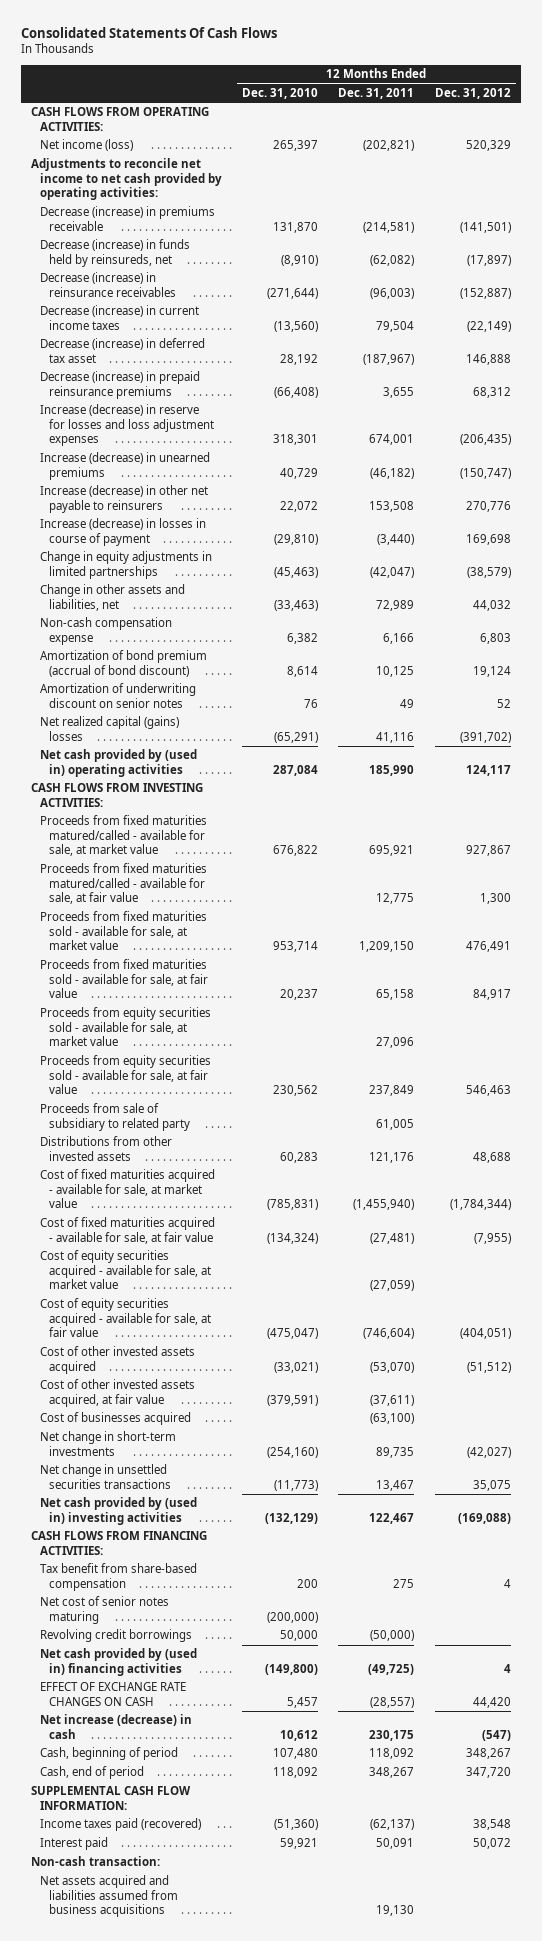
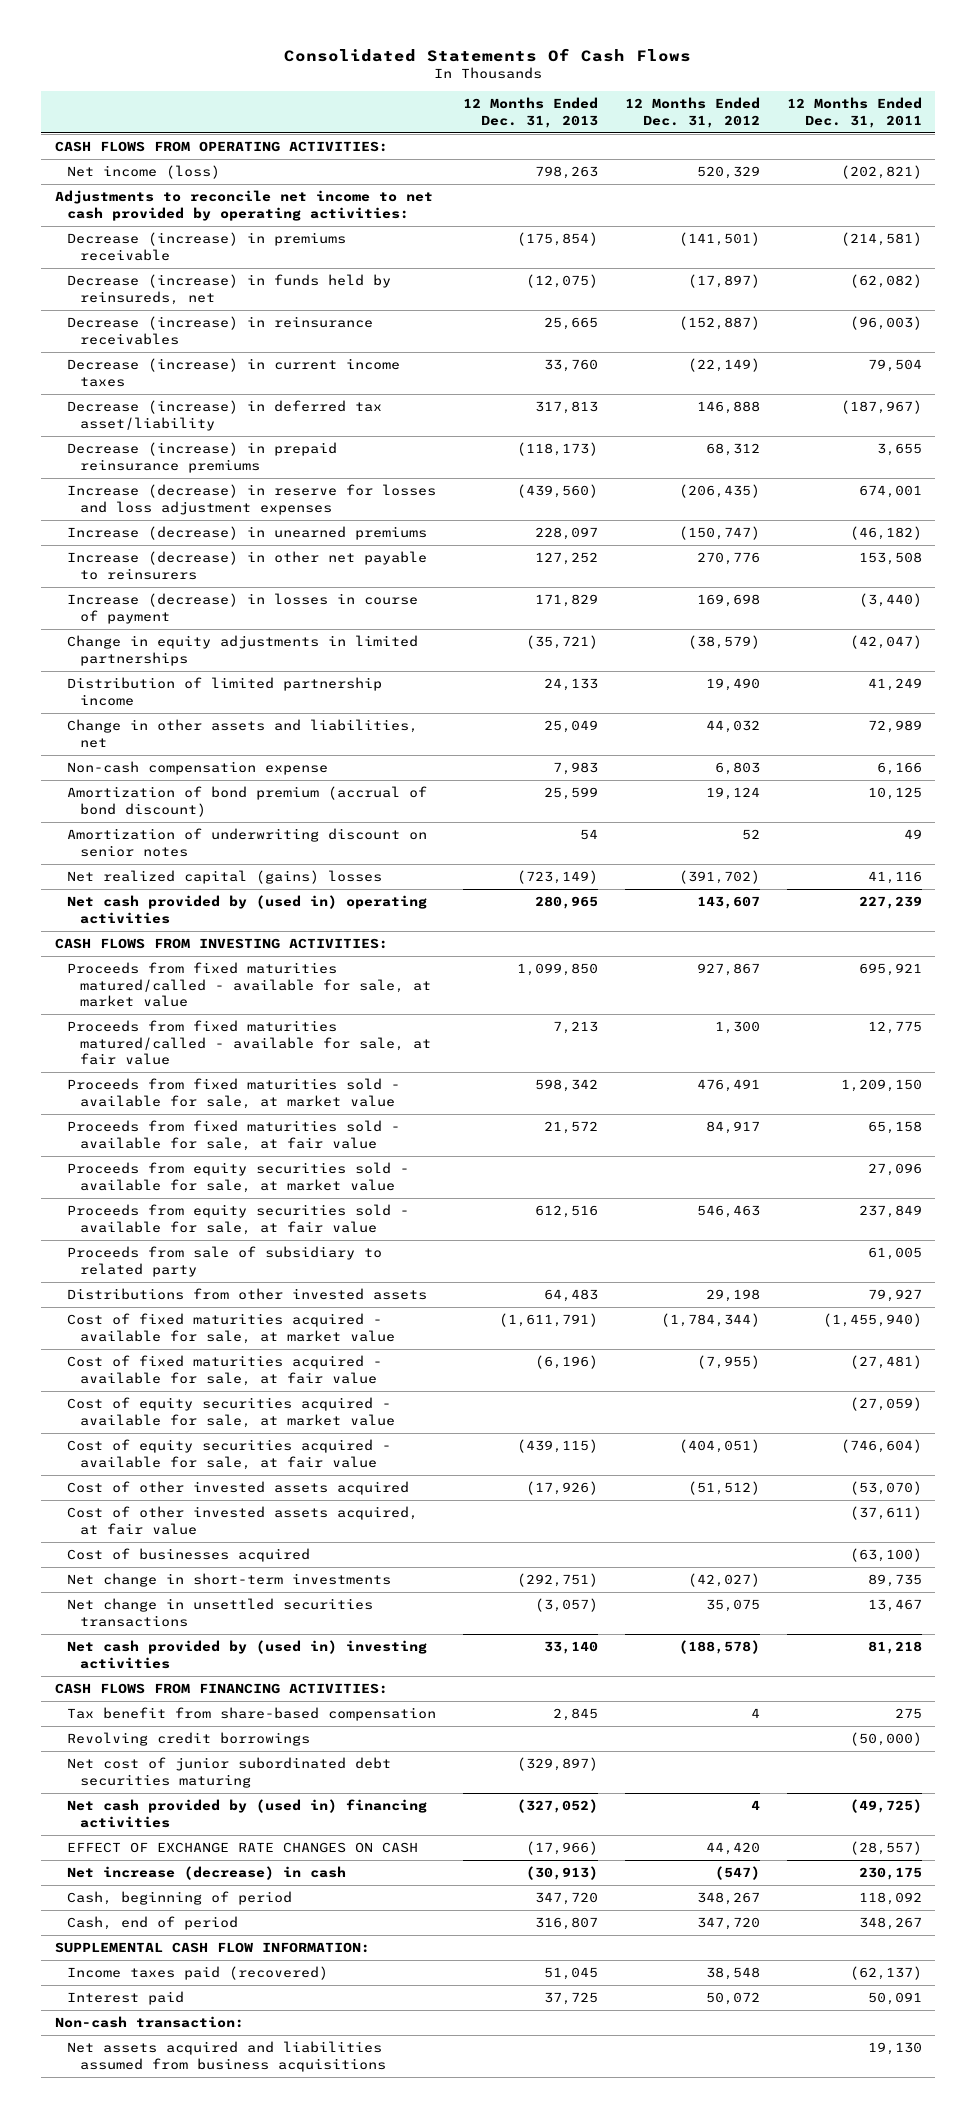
[242,87,319,99] Dec. 31, 2010 -> none
none -> [463,97,599,128] 12 Months Ended Dec. 31, 2013
[39,338,205,363] Decrease (increase) in deferred tax asset -> [67,400,383,431] Decrease (increase) in deferred tax asset/liability
none -> [67,677,383,706] Distribution of limited partnership income
[369,764,415,776] 185,990 -> [858,896,922,910] 227,239
[465,764,511,776] 124,117 -> [696,896,760,910] 143,607
[369,1151,415,1163] 121,176 -> [867,1289,922,1303] 79,927
[472,1151,511,1163] 48,688 -> [705,1289,760,1303] 29,198
[369,1512,415,1524] 122,467 -> [867,1641,922,1655] 81,218
[457,1512,511,1524] (169,088) -> [678,1640,760,1655] (188,578)
[39,1596,169,1624] Net cost of senior notes maturing -> none
none -> [67,1757,392,1788] Net cost of junior subordinated debt securities maturing

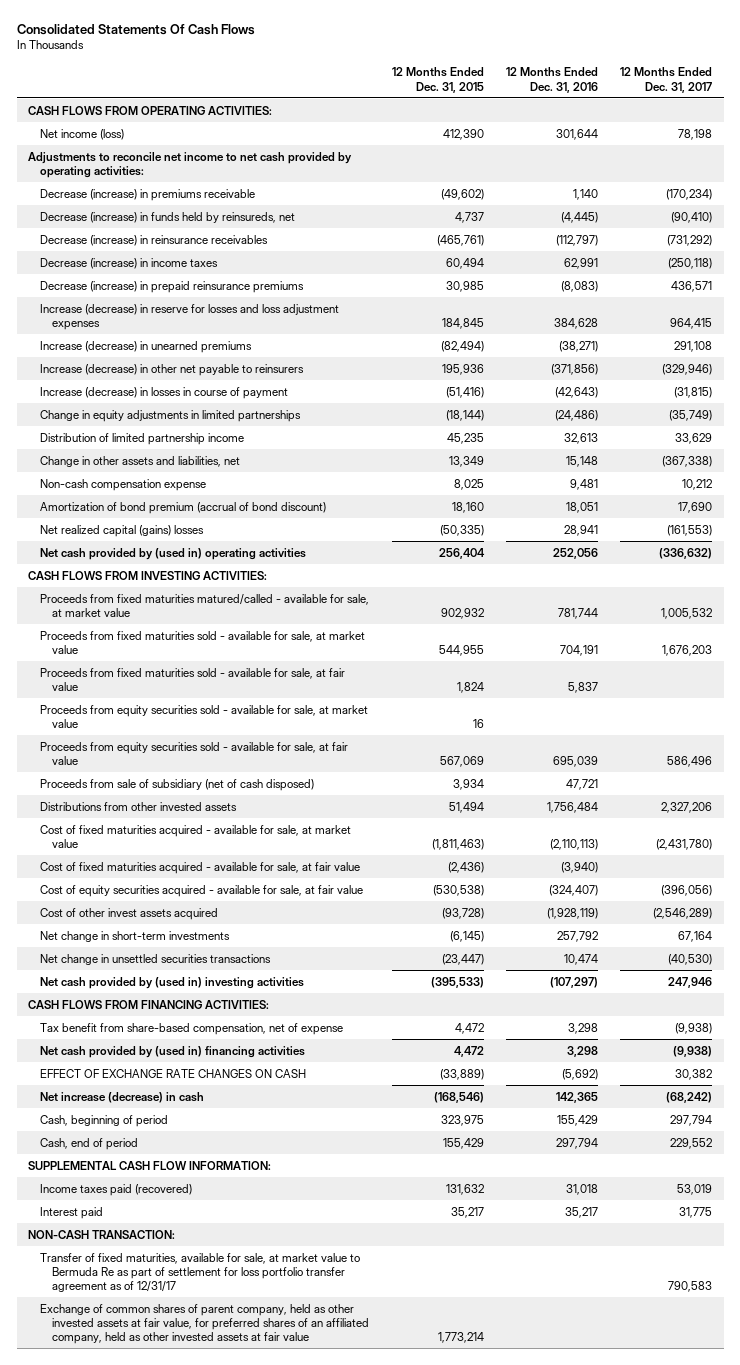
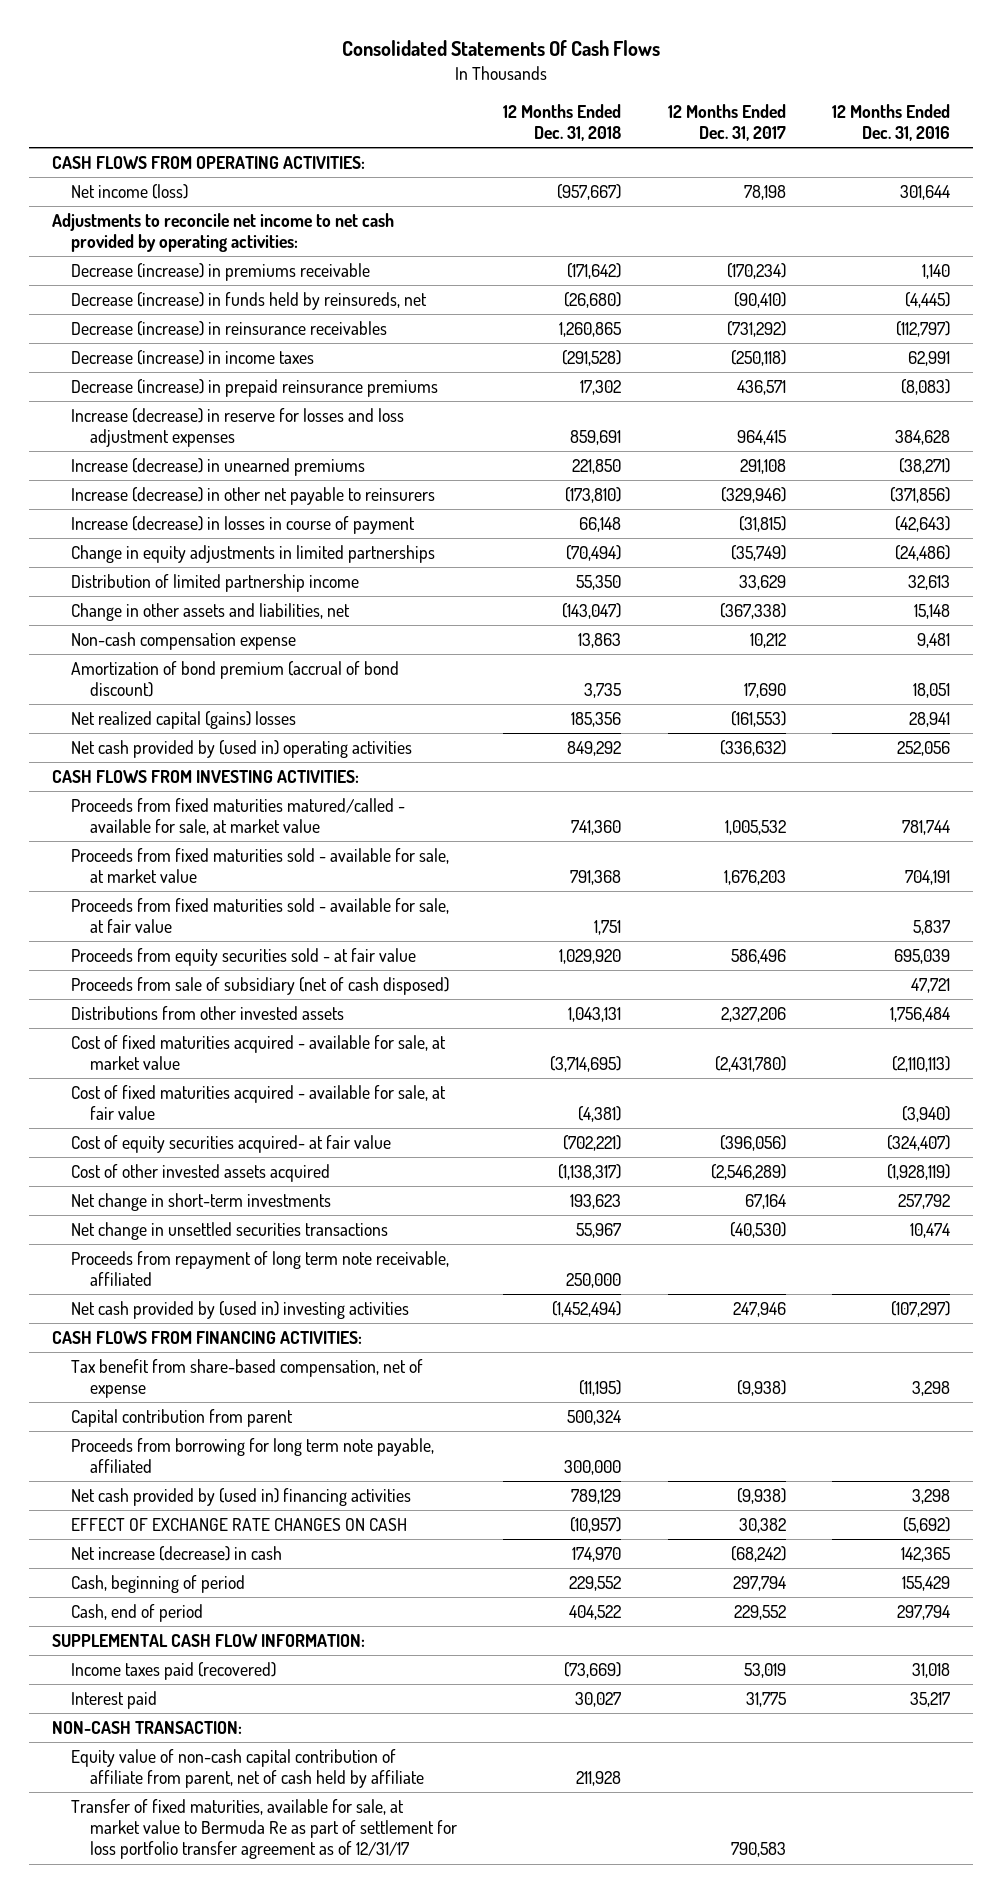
[391,67,484,93] 12 Months Ended Dec. 31, 2015 -> none
none -> [503,103,622,142] 12 Months Ended Dec. 31, 2018
[40,704,369,728] Proceeds from equity securities sold - available for sale, at market value -> none
[40,741,349,765] Proceeds from equity securities sold - available for sale, at fair value -> [71,947,417,966] Proceeds from equity securities sold - at fair value
[40,884,364,897] Cost of equity securities acquired - available for sale, at fair value -> [71,1134,392,1153] Cost of equity securities acquired- at fair value
[40,907,219,920] Cost of other invest assets acquired -> [71,1163,331,1182] Cost of other invested assets acquired
none -> [71,1250,450,1287] Proceeds from repayment of long term note receivable, affiliated
none -> [71,1408,294,1427] Capital contribution from parent
none -> [71,1437,435,1474] Proceeds from borrowing for long term note payable, affiliated
none -> [71,1748,424,1789] Equity value of non-cash capital contribution of affiliate from parent, net of cash held by affiliate
[40,1303,370,1344] Exchange of common shares of parent company, held as other invested assets at fair value, for preferred shares of an affiliated company, held as other invested assets at fair value -> none

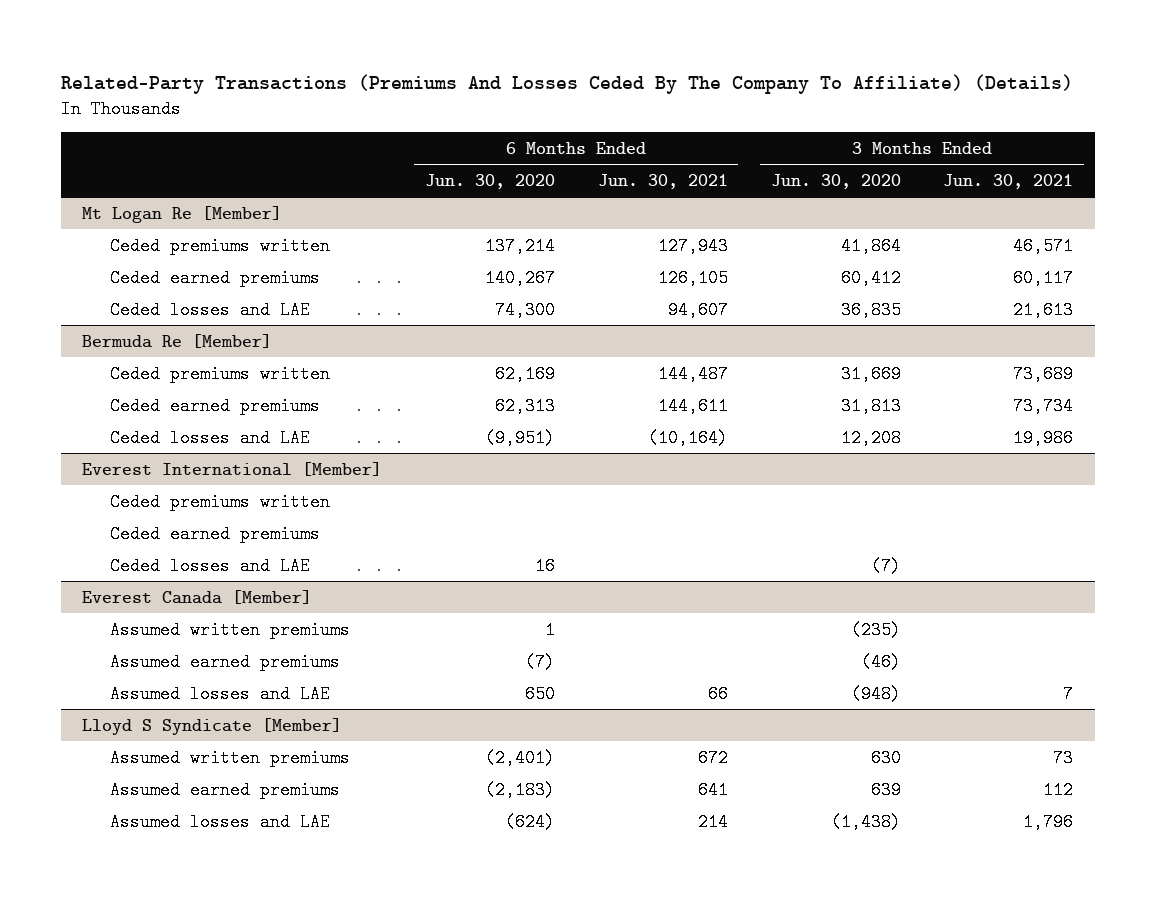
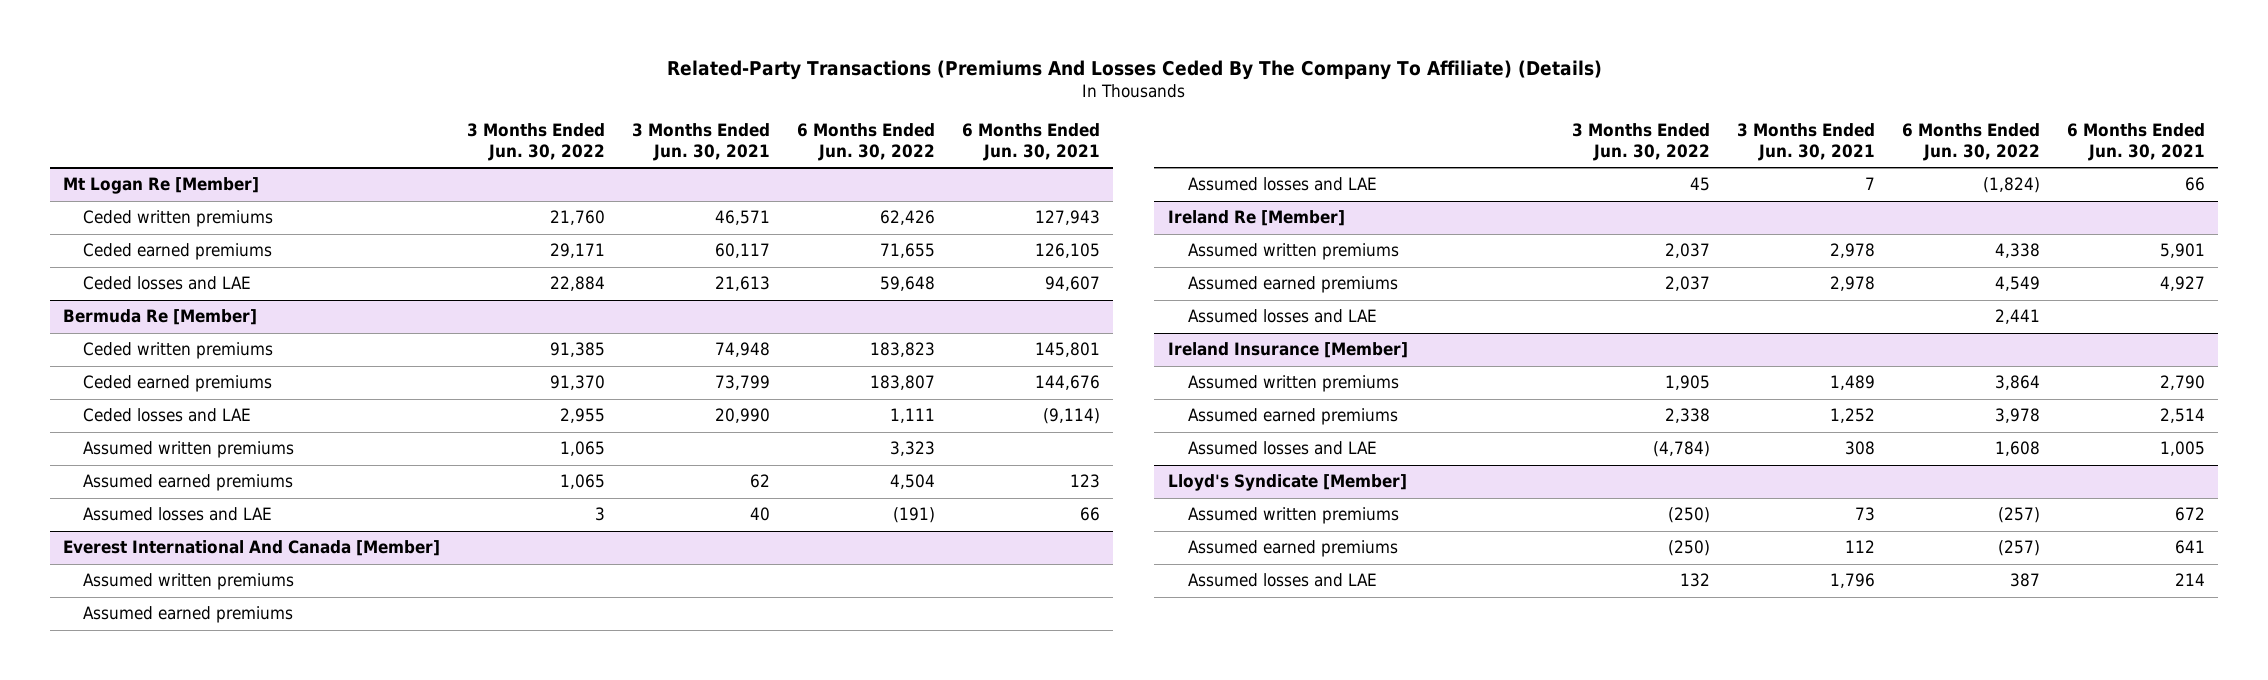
[424,173,555,189] Jun. 30, 2020 -> none
[770,173,901,189] Jun. 30, 2020 -> none
none -> [467,123,606,162] 3 Months Ended Jun. 30, 2022
none -> [796,123,935,162] 6 Months Ended Jun. 30, 2022
[110,236,331,255] Ceded premiums written -> [83,210,274,228] Ceded written premiums
[82,461,383,476] Everest International [Member] -> none
[110,492,331,511] Ceded premiums written -> none
[110,524,321,543] Ceded earned premiums -> none
[110,556,311,575] Ceded losses and LAE -> none
[82,589,313,604] Everest Canada [Member] -> none
[110,364,331,383] Ceded premiums written -> [83,342,274,360] Ceded written premiums
[657,364,728,383] 144,487 -> [1034,342,1100,358] 145,801
[1013,364,1074,383] 73,689 -> [714,342,770,358] 74,948
[657,396,728,415] 144,611 -> [1034,375,1100,391] 144,676
[1013,396,1074,415] 73,734 -> [714,375,770,391] 73,799
[647,428,728,447] (10,164) -> [1042,408,1100,425] (9,114)
[1013,428,1074,447] 19,986 -> [714,408,770,424] 20,990
none -> [83,474,294,492] Assumed earned premiums
none -> [83,507,273,522] Assumed losses and LAE
none -> [63,540,441,557] Everest International And Canada [Member]
none -> [83,573,295,591] Assumed written premiums
none -> [1167,210,1345,227] Ireland Re [Member]
none -> [1187,243,1399,261] Assumed written premiums
none -> [1187,276,1398,294] Assumed earned premiums
none -> [1187,309,1377,324] Assumed losses and LAE
none -> [1167,342,1408,359] Ireland Insurance [Member]
none -> [1187,375,1399,393] Assumed written premiums
none -> [1187,408,1398,426] Assumed earned premiums
none -> [1187,441,1377,456] Assumed losses and LAE
[82,717,343,735] Lloyd S Syndicate [Member] -> [1167,474,1407,492] Lloyd's Syndicate [Member]

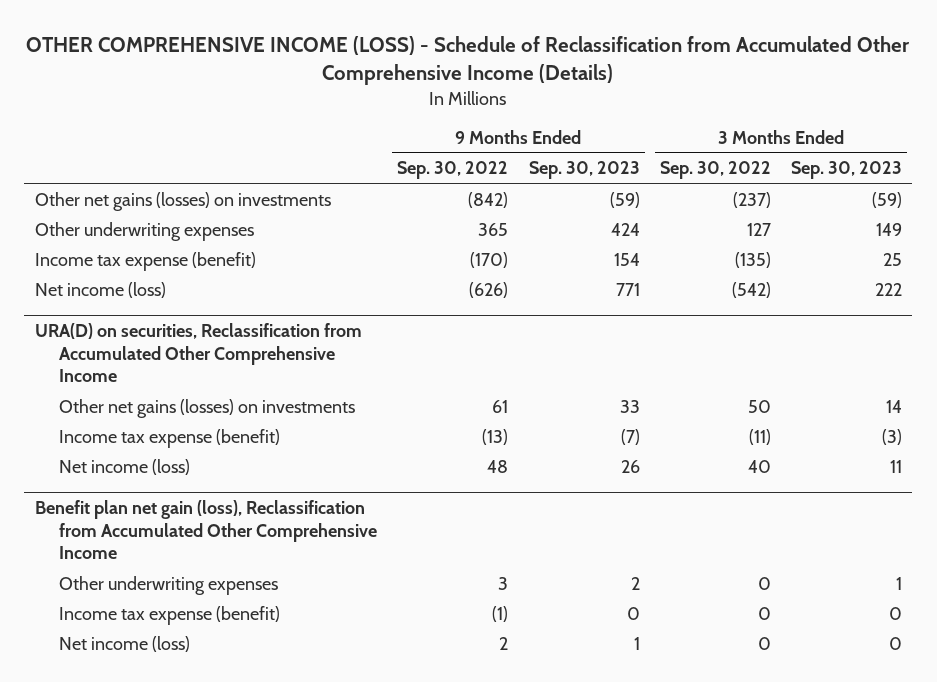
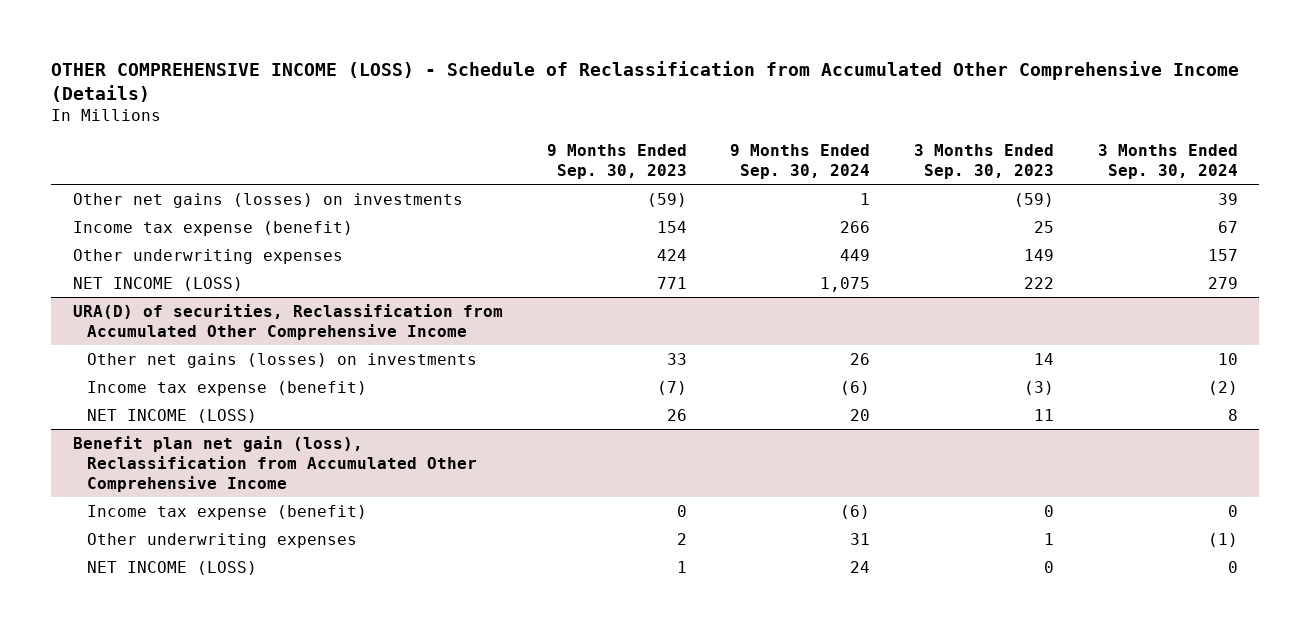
[397,161,509,180] Sep. 30, 2022 -> none
[659,161,771,180] Sep. 30, 2022 -> none
none -> [730,144,871,180] 9 Months Ended Sep. 30, 2024
none -> [1097,144,1238,180] 3 Months Ended Sep. 30, 2024
[34,221,254,241] Other underwriting expenses -> [73,248,344,264] Other underwriting expenses
[34,281,166,298] Net income (loss) -> [73,276,244,291] NET INCOME (LOSS)
[34,322,362,383] URA(D) on securities, Reclassification from Accumulated Other Comprehensive Income -> [73,303,504,340] URA(D) of securities, Reclassification from Accumulated Other Comprehensive Income
[58,458,190,475] Net income (loss) -> [87,408,258,423] NET INCOME (LOSS)
[58,575,278,595] Other underwriting expenses -> [87,532,358,548] Other underwriting expenses
[58,635,190,652] Net income (loss) -> [87,560,258,575] NET INCOME (LOSS)

